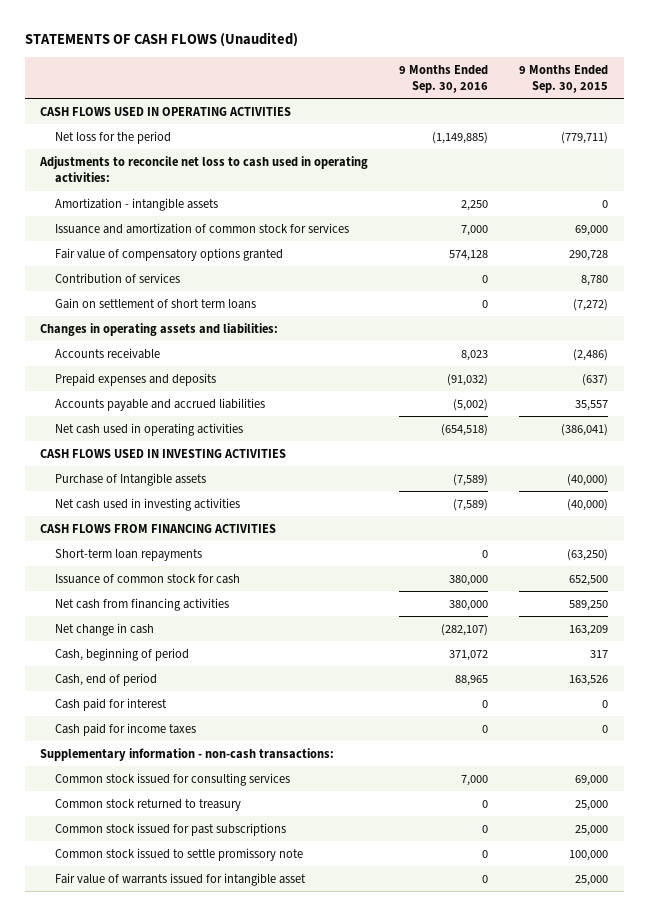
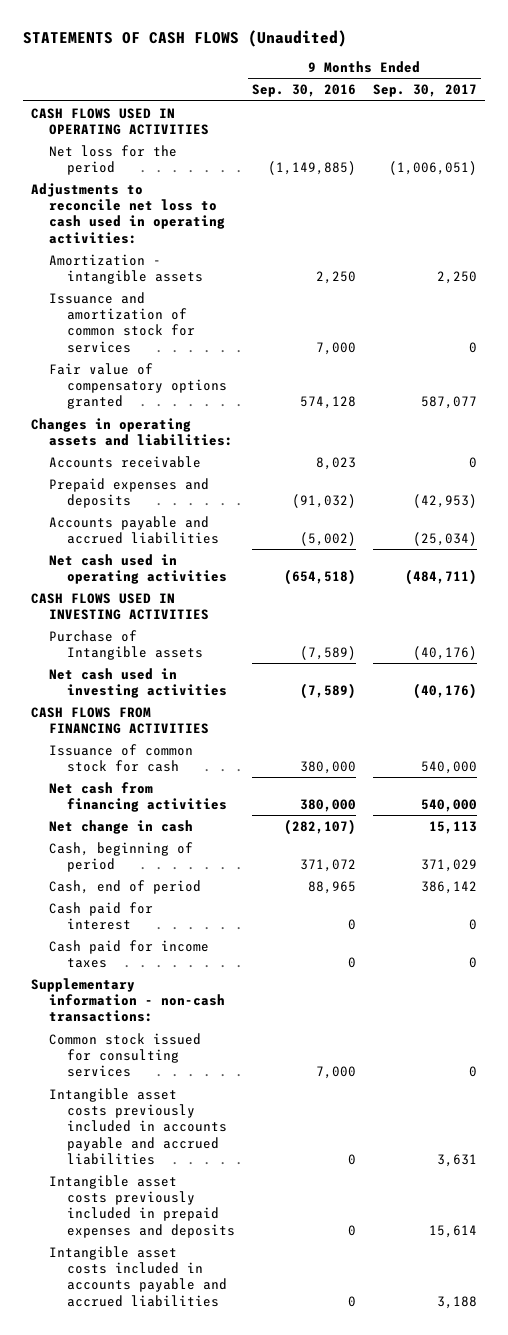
[519,64,609,94] 9 Months Ended Sep. 30, 2015 -> none
none -> [372,84,477,98] Sep. 30, 2017
[55,272,181,284] Contribution of services -> none
[55,297,257,309] Gain on settlement of short term loans -> none
[55,548,203,561] Short-term loan repayments -> none
[55,798,242,811] Common stock returned to treasury -> none
[55,822,287,836] Common stock issued for past subscriptions -> none
[55,847,304,861] Common stock issued to settle promissory note -> none
[55,872,307,886] Fair value of warrants issued for intangible asset -> none
none -> [48,1087,227,1165] Intangible asset costs previously included in accounts payable and accrued liabilities
none -> [48,1174,235,1238] Intangible asset costs previously included in prepaid expenses and deposits
none -> [48,1245,227,1307] Intangible asset costs included in accounts payable and accrued liabilities

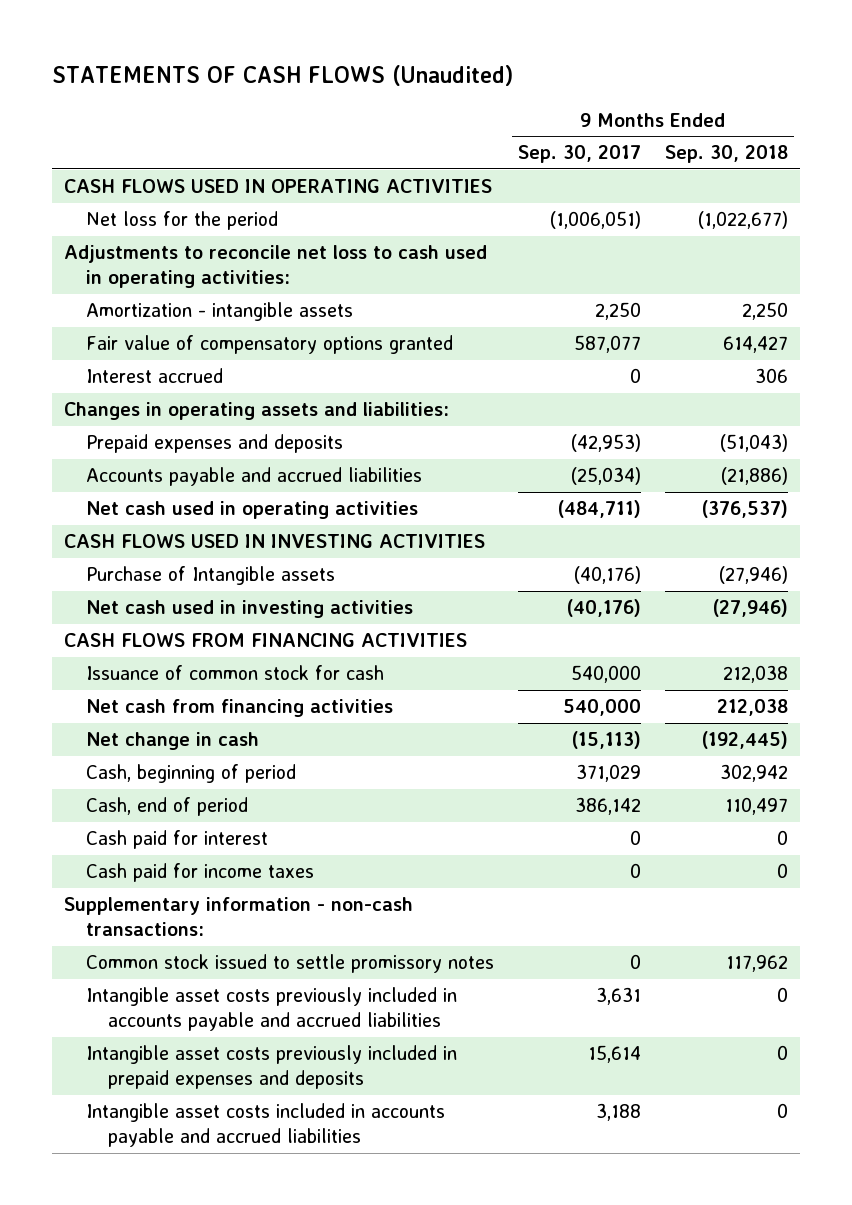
[251,84,356,98] Sep. 30, 2016 -> none
none -> [665,145,789,164] Sep. 30, 2018
[48,291,195,353] Issuance and amortization of common stock for services -> none
none -> [85,368,223,384] Interest accrued
[48,455,201,468] Accounts receivable -> none
[428,820,477,834] 15,113 -> [571,731,641,750] (15,113)
[48,1032,201,1078] Common stock issued for consulting services -> none
none -> [85,954,494,974] Common stock issued to settle promissory notes

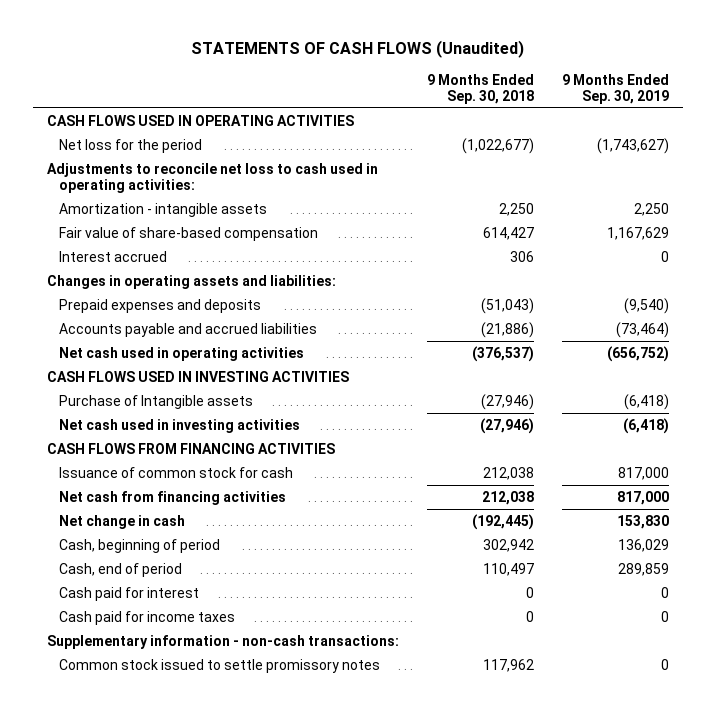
[517,145,641,164] Sep. 30, 2017 -> none
none -> [562,73,670,104] 9 Months Ended Sep. 30, 2019
[85,335,453,355] Fair value of compensatory options granted -> [58,226,318,241] Fair value of share-based compensation
[85,987,457,1032] Intangible asset costs previously included in accounts payable and accrued liabilities -> none
[85,1045,457,1090] Intangible asset costs previously included in prepaid expenses and deposits -> none
[85,1103,445,1148] Intangible asset costs included in accounts payable and accrued liabilities -> none

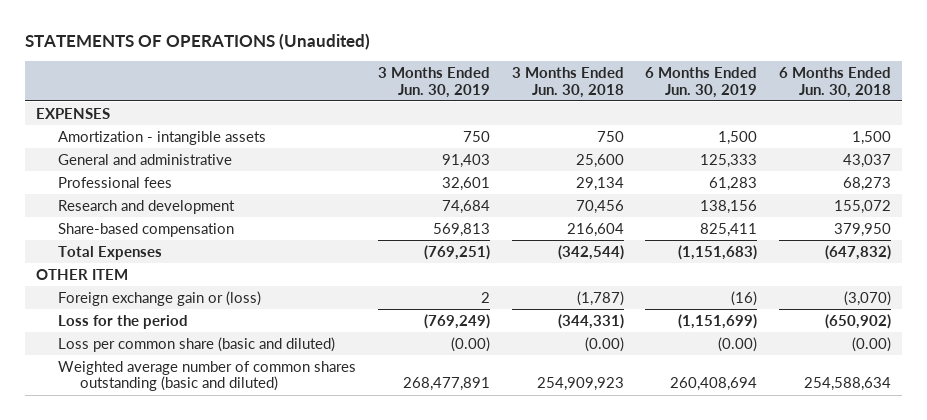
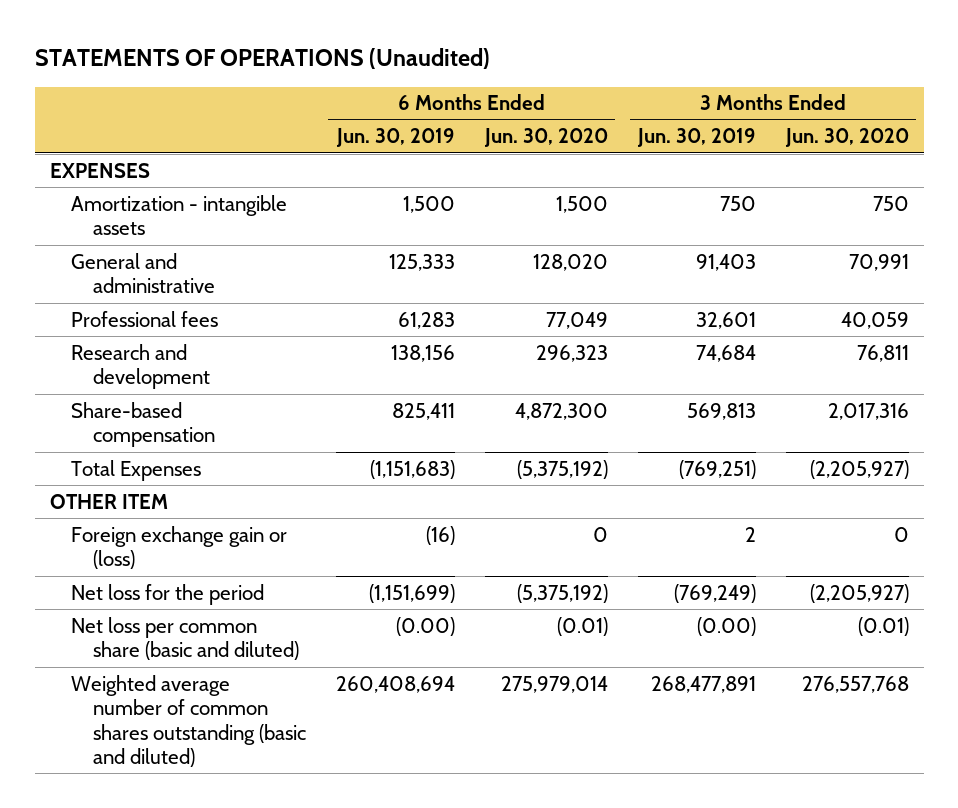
[511,66,624,98] 3 Months Ended Jun. 30, 2018 -> none
[779,66,892,98] 6 Months Ended Jun. 30, 2018 -> none
none -> [483,128,608,148] Jun. 30, 2020
none -> [784,128,909,148] Jun. 30, 2020
[57,314,188,329] Loss for the period -> [71,583,265,605] Net loss for the period
[57,336,335,352] Loss per common share (basic and diluted) -> [71,616,299,661] Net loss per common share (basic and diluted)

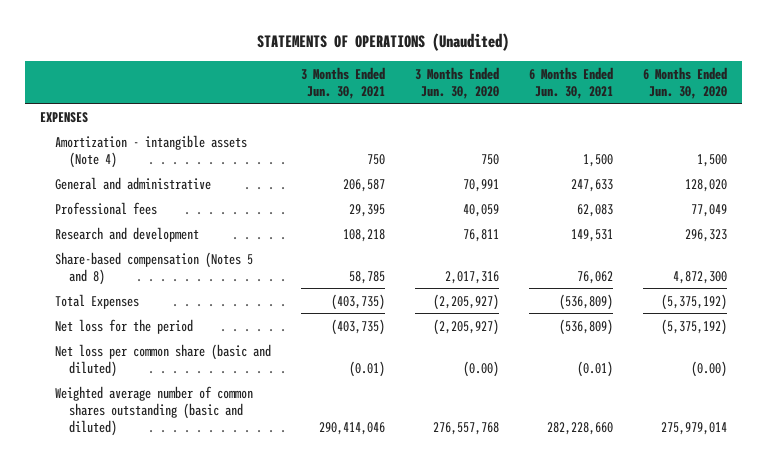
[335,128,455,148] Jun. 30, 2019 -> none
[636,128,756,148] Jun. 30, 2019 -> none
none -> [300,66,385,99] 3 Months Ended Jun. 30, 2021
none -> [528,66,613,99] 6 Months Ended Jun. 30, 2021
[71,194,288,236] Amortization - intangible assets -> [54,134,247,168] Amortization - intangible assets (Note 4)
[71,401,215,448] Share-based compensation -> [54,251,253,285] Share-based compensation (Notes 5 and 8)
[49,493,168,509] OTHER ITEM -> none
[71,525,288,570] Foreign exchange gain or (loss) -> none
[556,616,608,636] (0.01) -> [690,360,727,377] (0.00)
[857,616,909,636] (0.01) -> [462,360,499,377] (0.00)

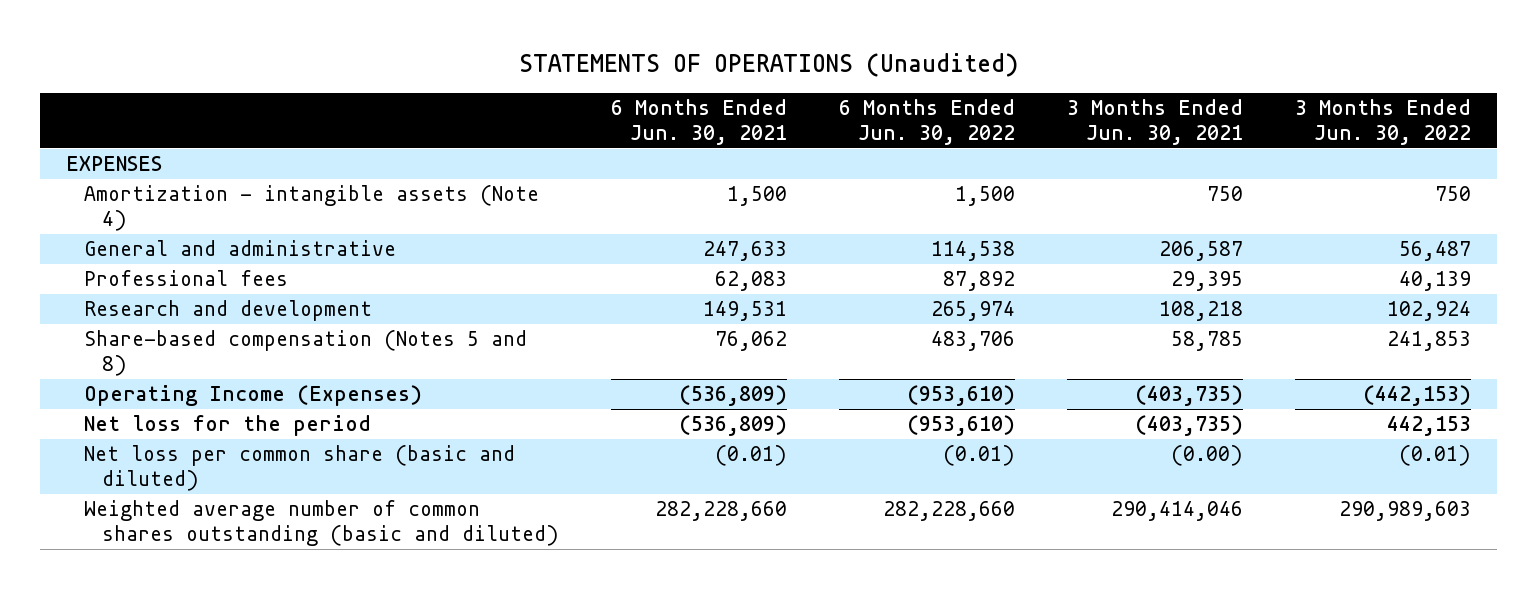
[414,66,499,99] 3 Months Ended Jun. 30, 2020 -> none
[642,66,727,99] 6 Months Ended Jun. 30, 2020 -> none
none -> [838,99,1015,146] 6 Months Ended Jun. 30, 2022
none -> [1295,99,1472,146] 3 Months Ended Jun. 30, 2022
[54,293,139,309] Total Expenses -> [83,385,422,407] Operating Income (Expenses)
[348,360,385,377] (0.01) -> [1171,445,1244,467] (0.00)

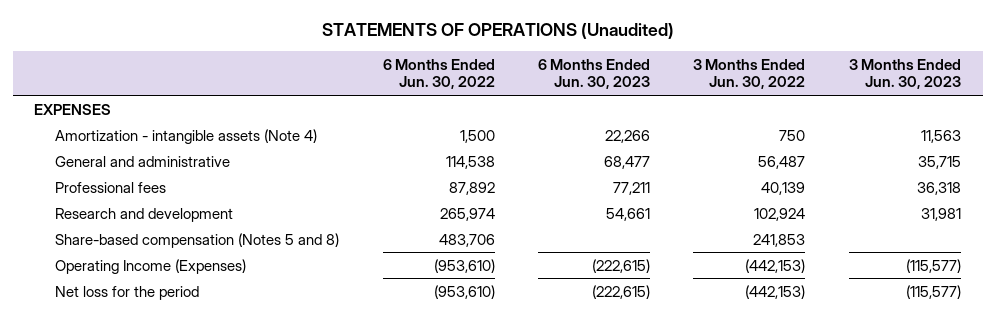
[610,99,787,146] 6 Months Ended Jun. 30, 2021 -> none
[1067,99,1244,146] 3 Months Ended Jun. 30, 2021 -> none
none -> [537,58,650,90] 6 Months Ended Jun. 30, 2023
none -> [848,58,961,90] 3 Months Ended Jun. 30, 2023
[83,445,515,491] Net loss per common share (basic and diluted) -> none
[83,500,559,546] Weighted average number of common shares outstanding (basic and diluted) -> none
[1387,416,1472,437] 442,153 -> [745,284,806,299] (442,153)

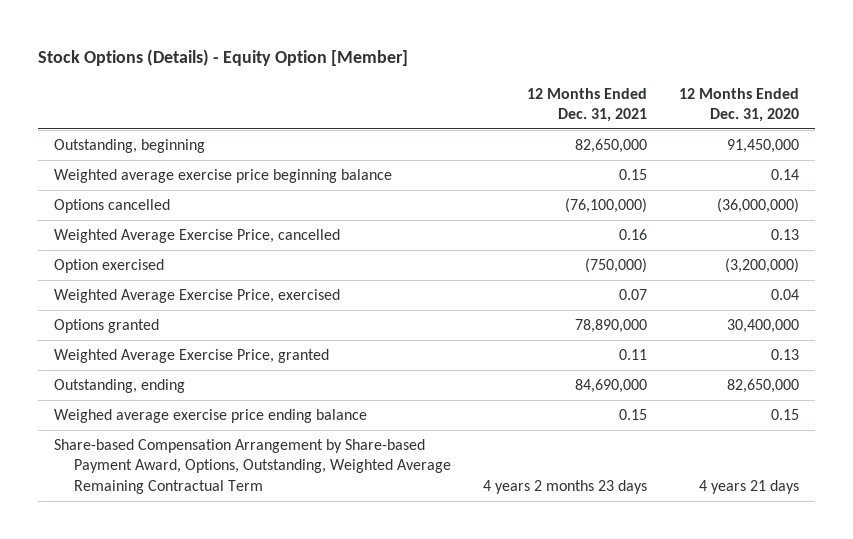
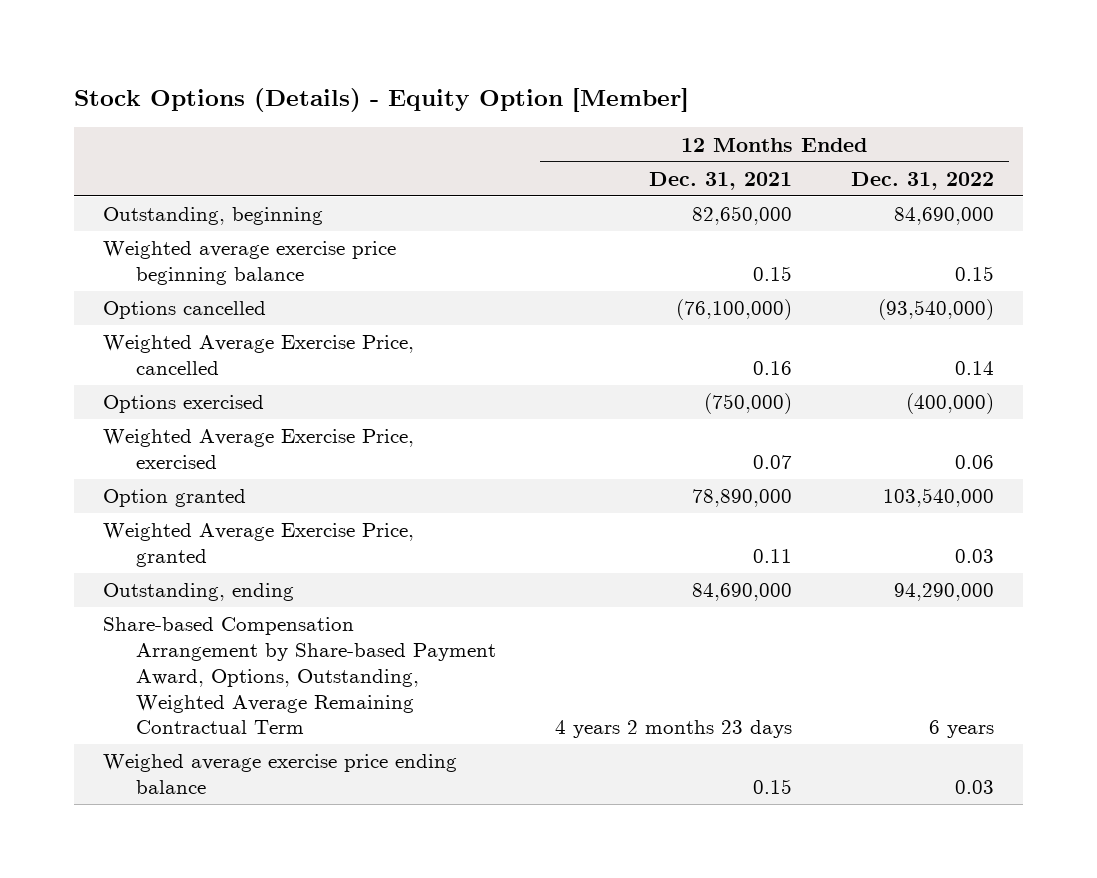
[678,87,799,123] 12 Months Ended Dec. 31, 2020 -> none
none -> [850,171,994,190] Dec. 31, 2022
[54,258,165,273] Option exercised -> [102,395,264,414] Options exercised
[54,318,160,333] Options granted -> [102,489,246,508] Option granted
[54,408,368,423] Weighed average exercise price ending balance -> [102,754,457,795] Weighed average exercise price ending balance

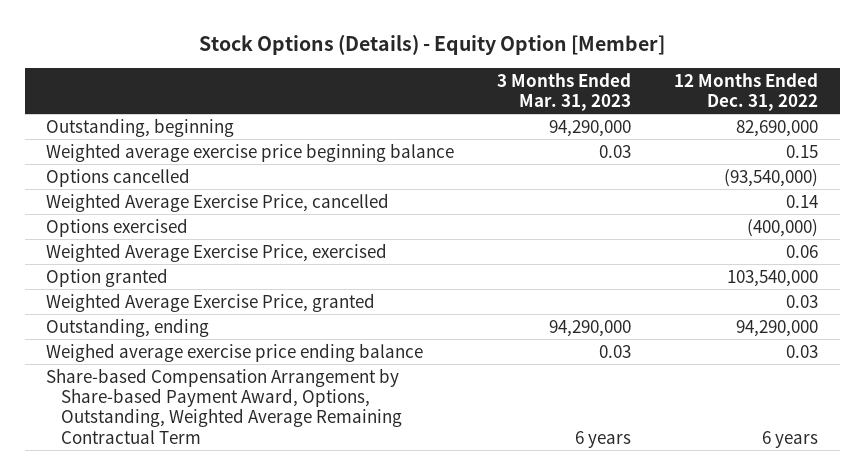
[649,171,793,190] Dec. 31, 2021 -> none
none -> [497,72,632,111] 3 Months Ended Mar. 31, 2023
[893,207,994,226] 84,690,000 -> [736,119,819,137] 82,690,000
[102,617,497,735] Share-based Compensation Arrangement by Share-based Payment Award, Options, Outstanding, Weighted Average Remaining Contractual Term -> [46,367,403,444] Share-based Compensation Arrangement by Share-based Payment Award, Options, Outstanding, Weighted Average Remaining Contractual Term

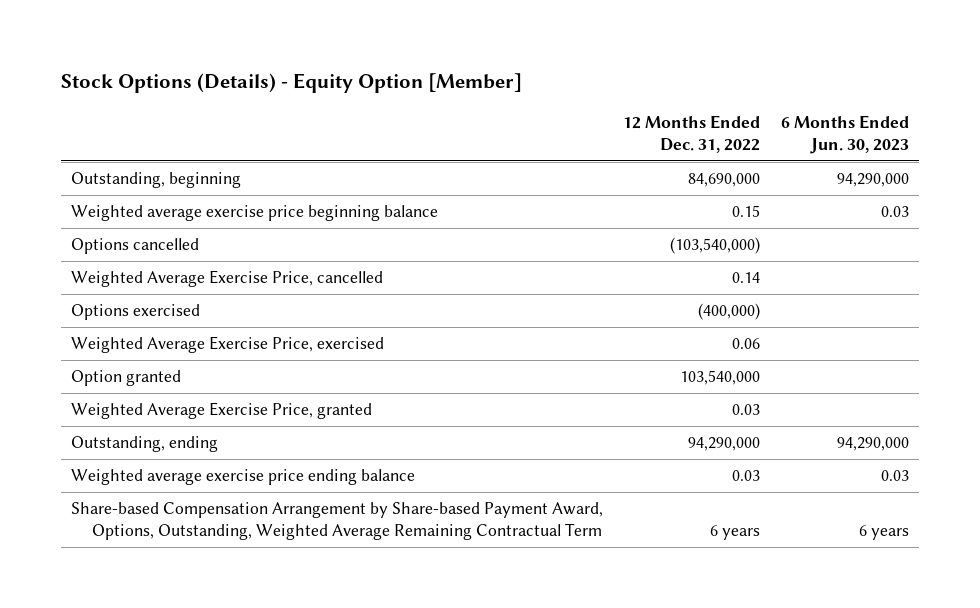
[497,72,632,111] 3 Months Ended Mar. 31, 2023 -> none
none -> [780,115,909,155] 6 Months Ended Jun. 30, 2023
[736,119,819,137] 82,690,000 -> [688,173,761,188] 84,690,000
[724,168,819,187] (93,540,000) -> [670,237,761,255] (103,540,000)
[46,342,424,362] Weighed average exercise price ending balance -> [71,469,416,486] Weighted average exercise price ending balance

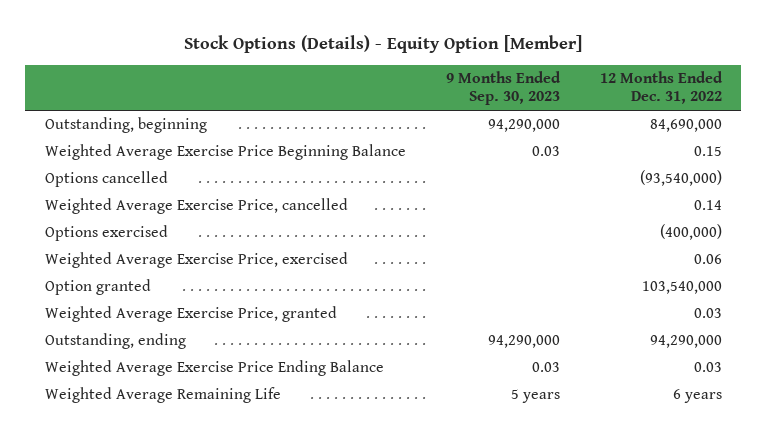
[780,115,909,155] 6 Months Ended Jun. 30, 2023 -> none
none -> [445,70,561,106] 9 Months Ended Sep. 30, 2023
[71,205,439,222] Weighted average exercise price beginning balance -> [45,144,407,161] Weighted Average Exercise Price Beginning Balance
[670,237,761,255] (103,540,000) -> [639,170,722,187] (93,540,000)
[71,469,416,486] Weighted average exercise price ending balance -> [45,360,385,377] Weighted Average Exercise Price Ending Balance
[71,502,604,541] Share-based Compensation Arrangement by Share-based Payment Award, Options, Outstanding, Weighted Average Remaining Contractual Term -> [45,387,282,404] Weighted Average Remaining Life

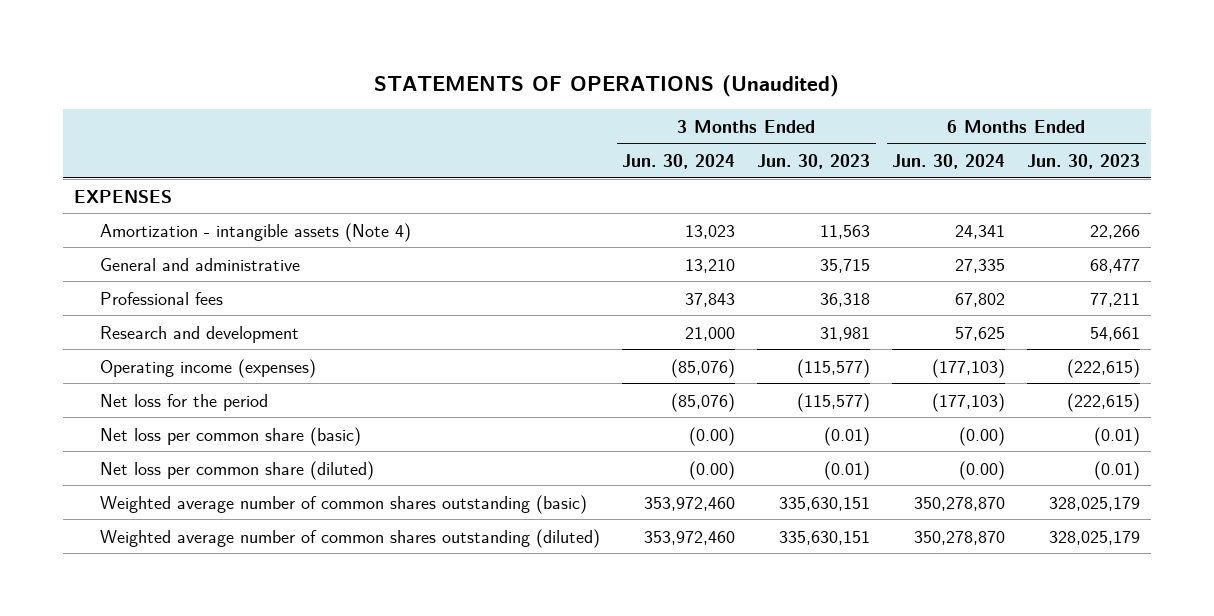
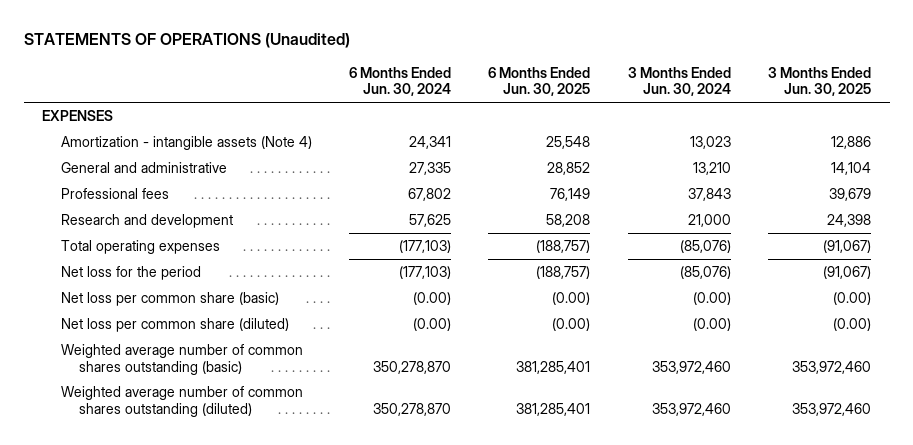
[757,154,871,170] Jun. 30, 2023 -> none
[1027,154,1141,170] Jun. 30, 2023 -> none
none -> [488,66,591,97] 6 Months Ended Jun. 30, 2025
none -> [767,66,871,97] 3 Months Ended Jun. 30, 2025
[100,358,317,378] Operating income (expenses) -> [60,240,220,255] Total operating expenses

